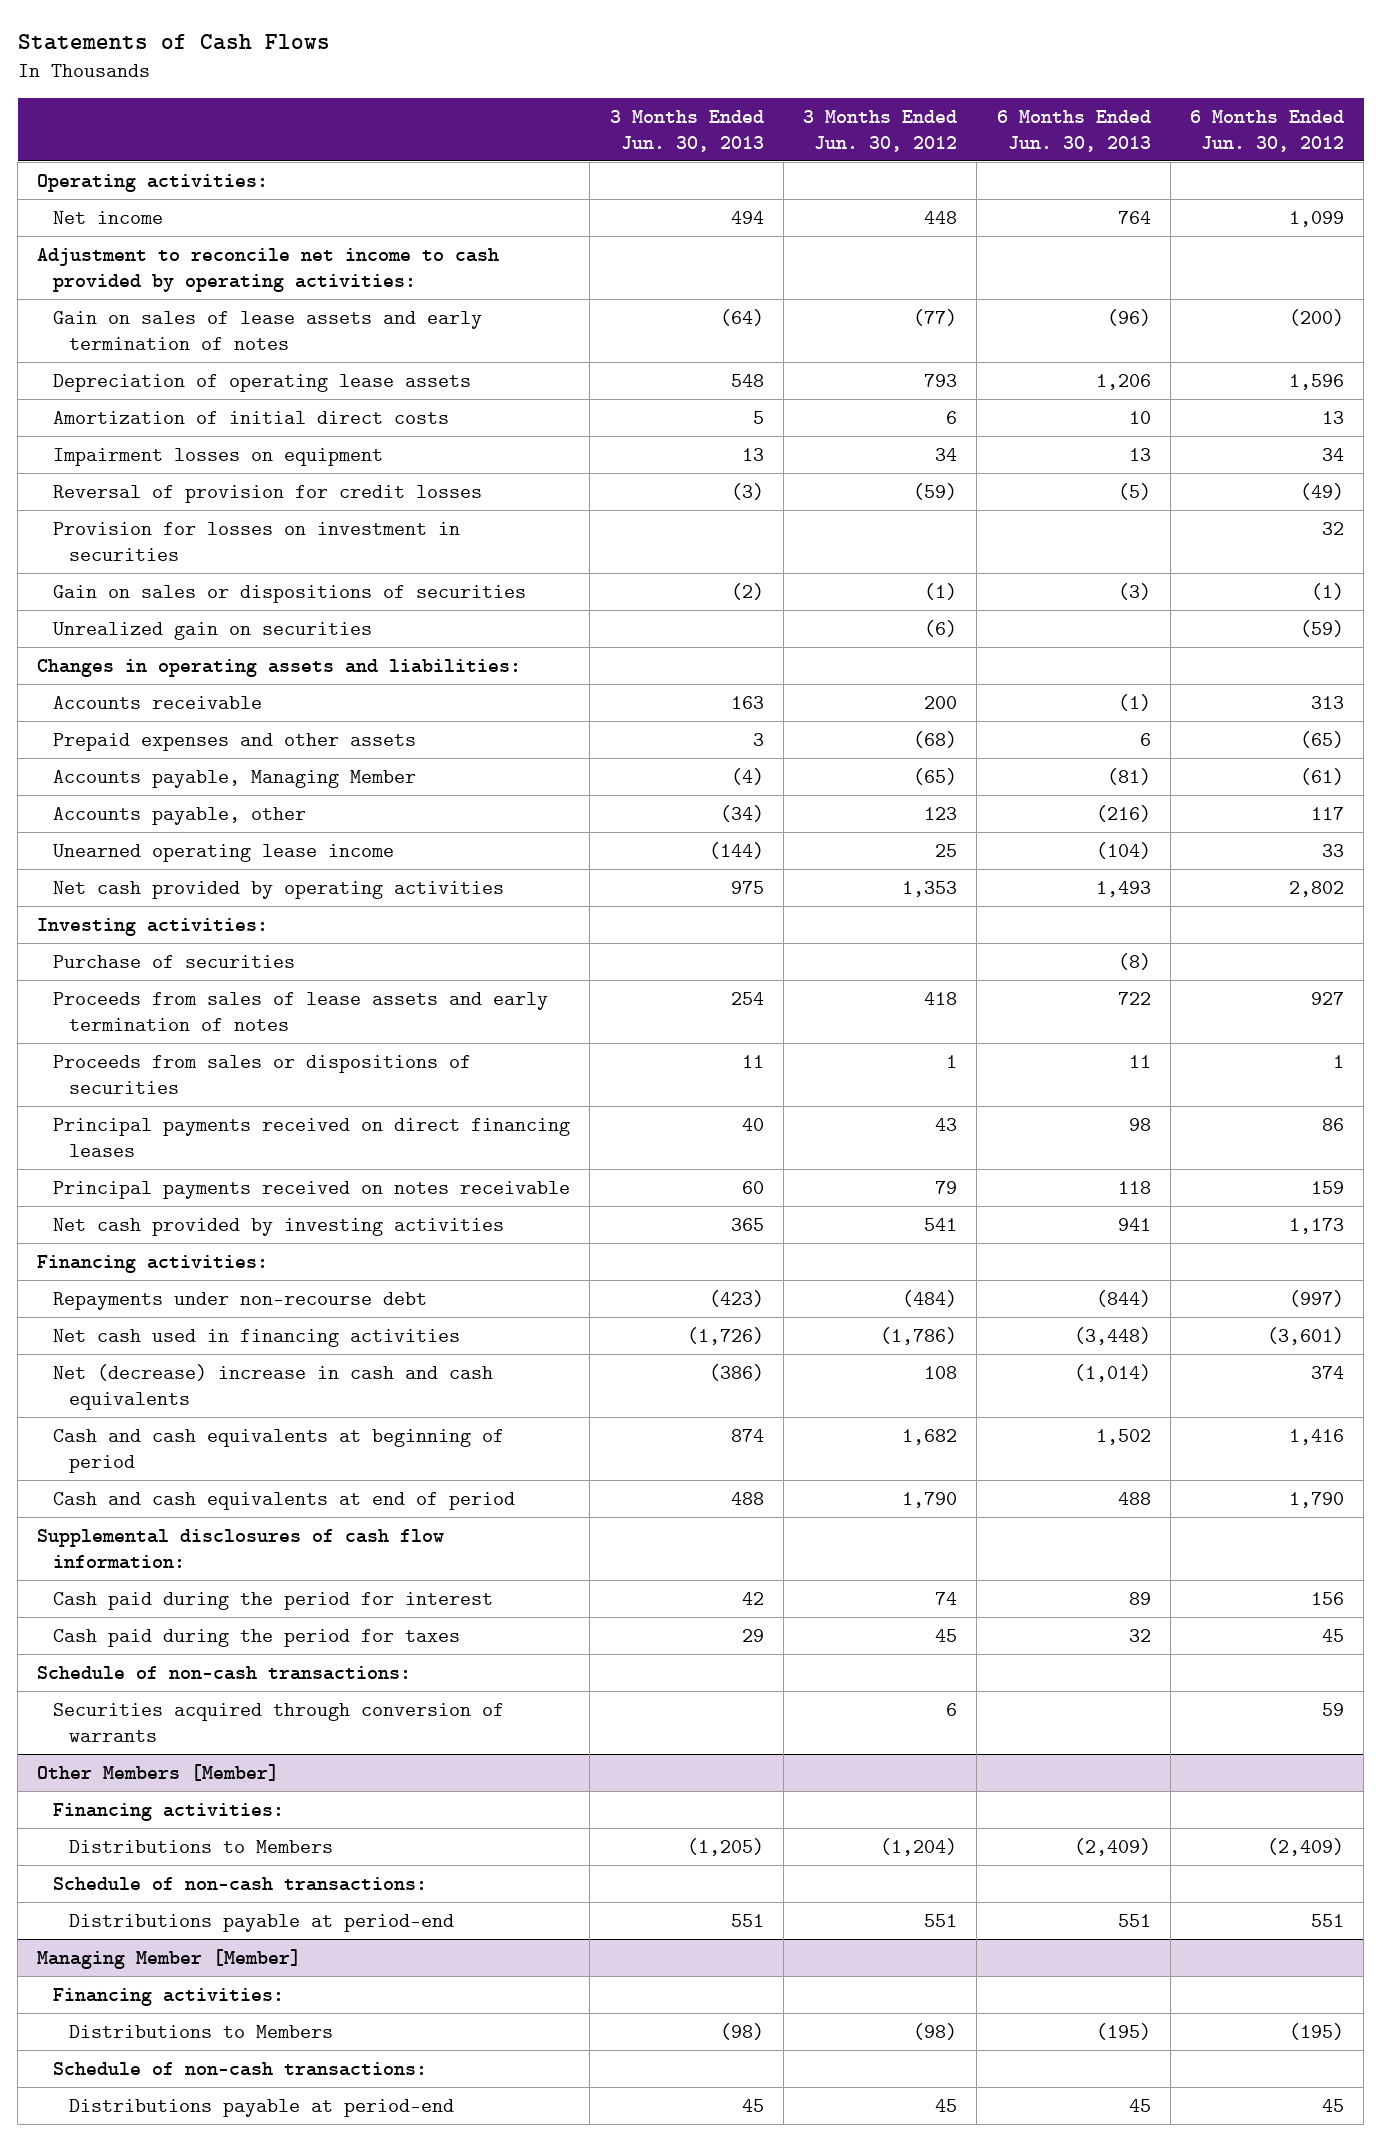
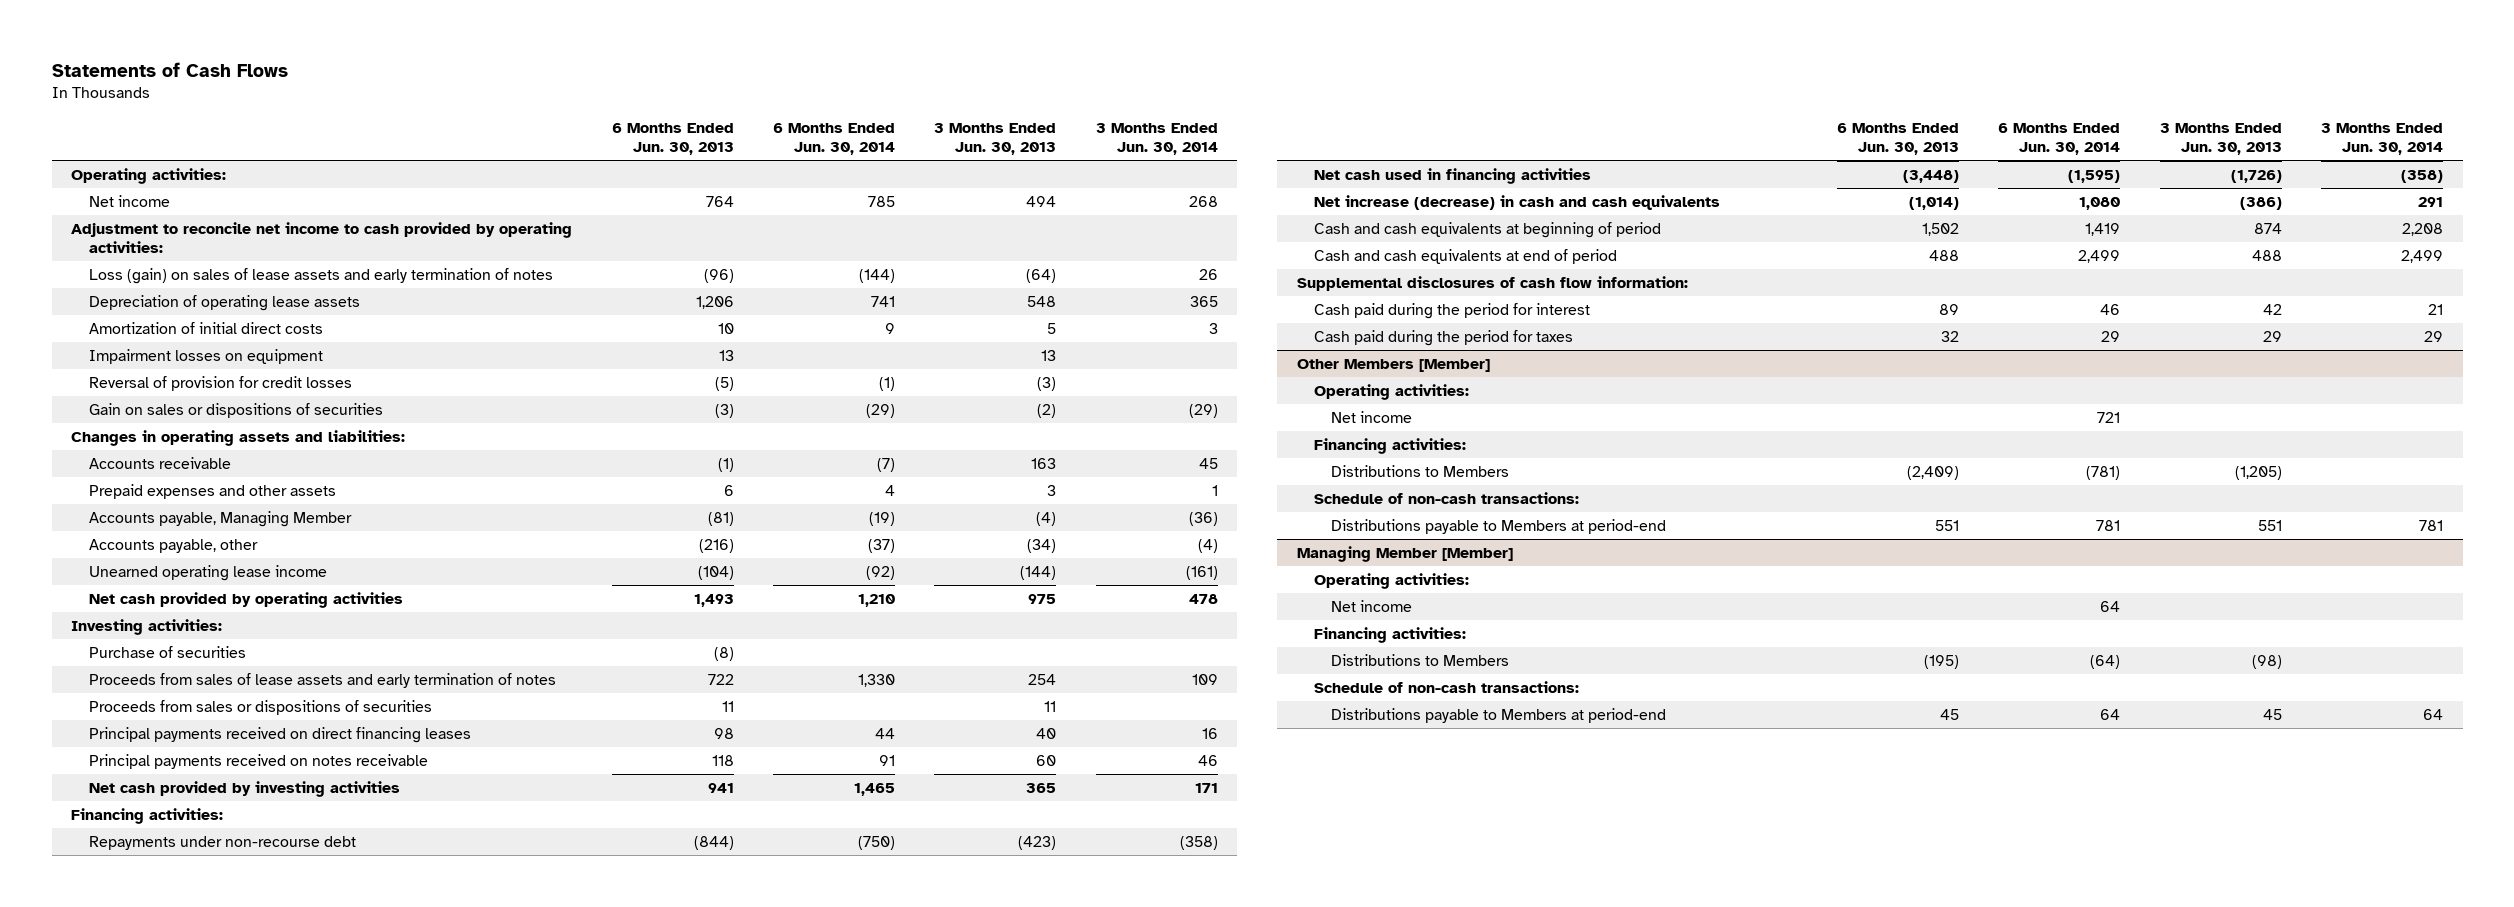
[803,109,958,152] 3 Months Ended Jun. 30, 2012 -> none
[1190,109,1345,152] 6 Months Ended Jun. 30, 2012 -> none
none -> [773,122,896,155] 6 Months Ended Jun. 30, 2014
none -> [1095,122,1218,155] 3 Months Ended Jun. 30, 2014
[53,310,483,350] Gain on sales of lease assets and early termination of notes -> [88,267,553,284] Loss (gain) on sales of lease assets and early termination of notes
[53,521,461,561] Provision for losses on investment in securities -> none
[53,621,373,640] Unrealized gain on securities -> none
[53,1363,494,1410] Net (decrease) increase in cash and cash equivalents -> [1314,194,1721,210] Net increase (decrease) in cash and cash equivalents
[37,1665,412,1680] Schedule of non-cash transactions: -> none
[53,1702,505,1742] Securities acquired through conversion of warrants -> none
none -> [1314,383,1470,400] Operating activities:
none -> [1331,410,1413,423] Net income
[68,1913,454,1932] Distributions payable at period-end -> [1331,518,1667,534] Distributions payable to Members at period-end
none -> [1314,572,1470,589] Operating activities:
none -> [1331,599,1413,612] Net income
[68,2098,454,2117] Distributions payable at period-end -> [1331,707,1667,723] Distributions payable to Members at period-end

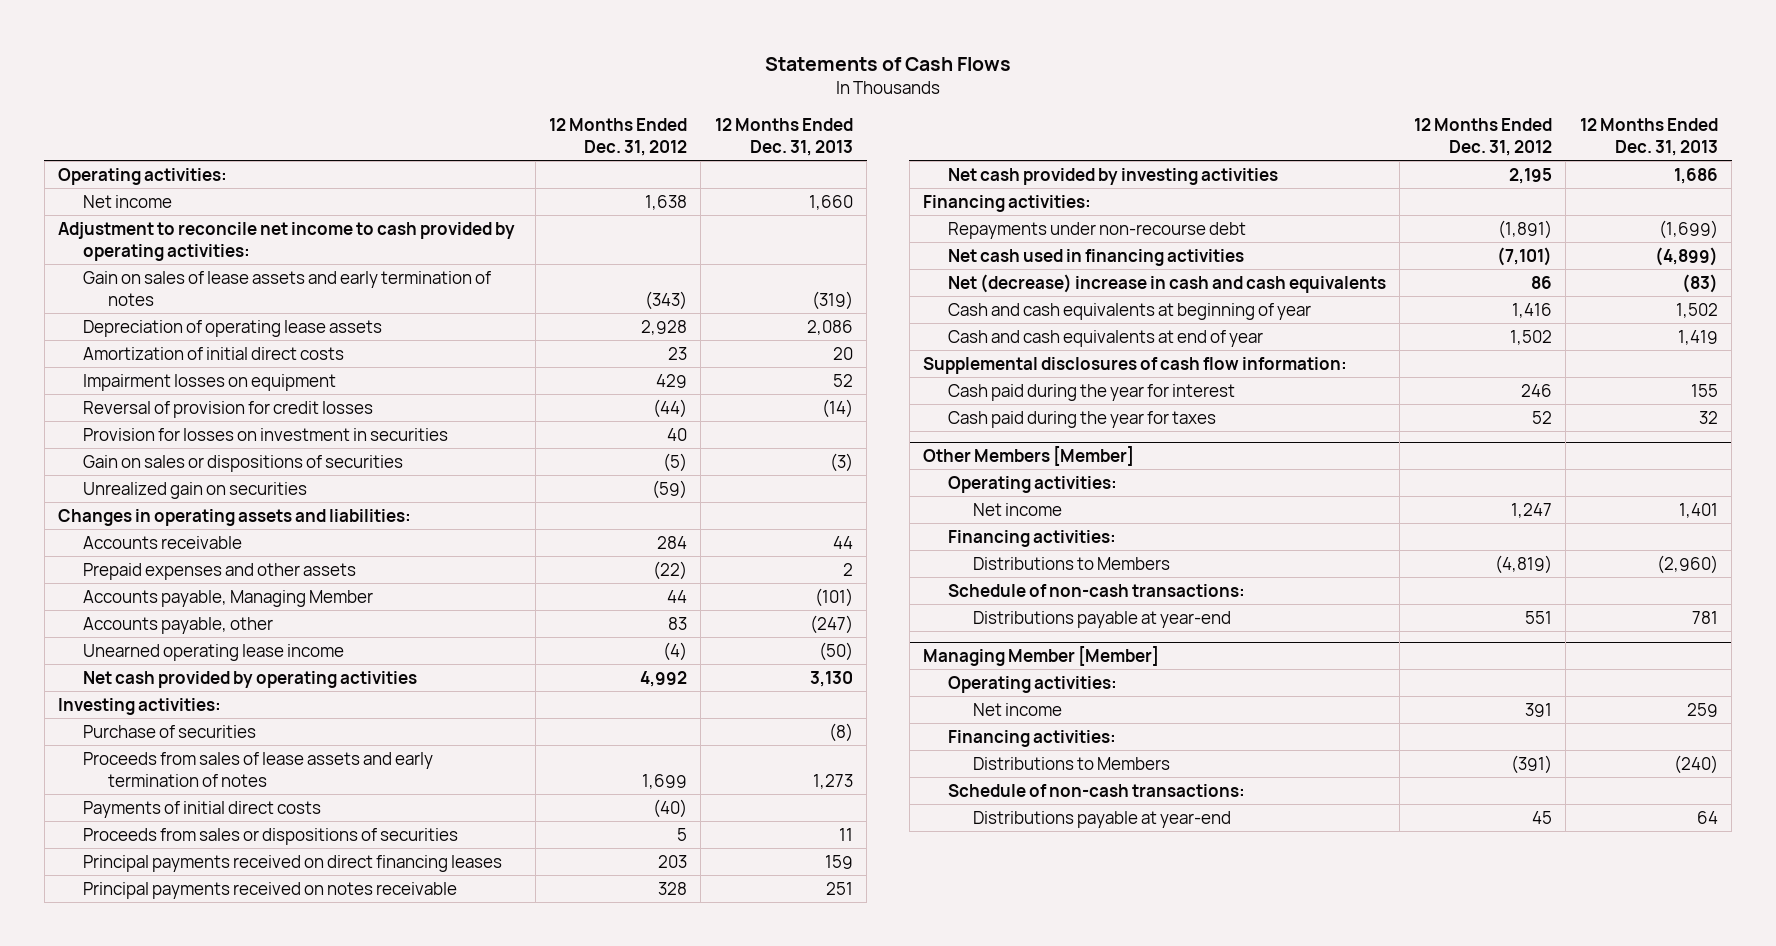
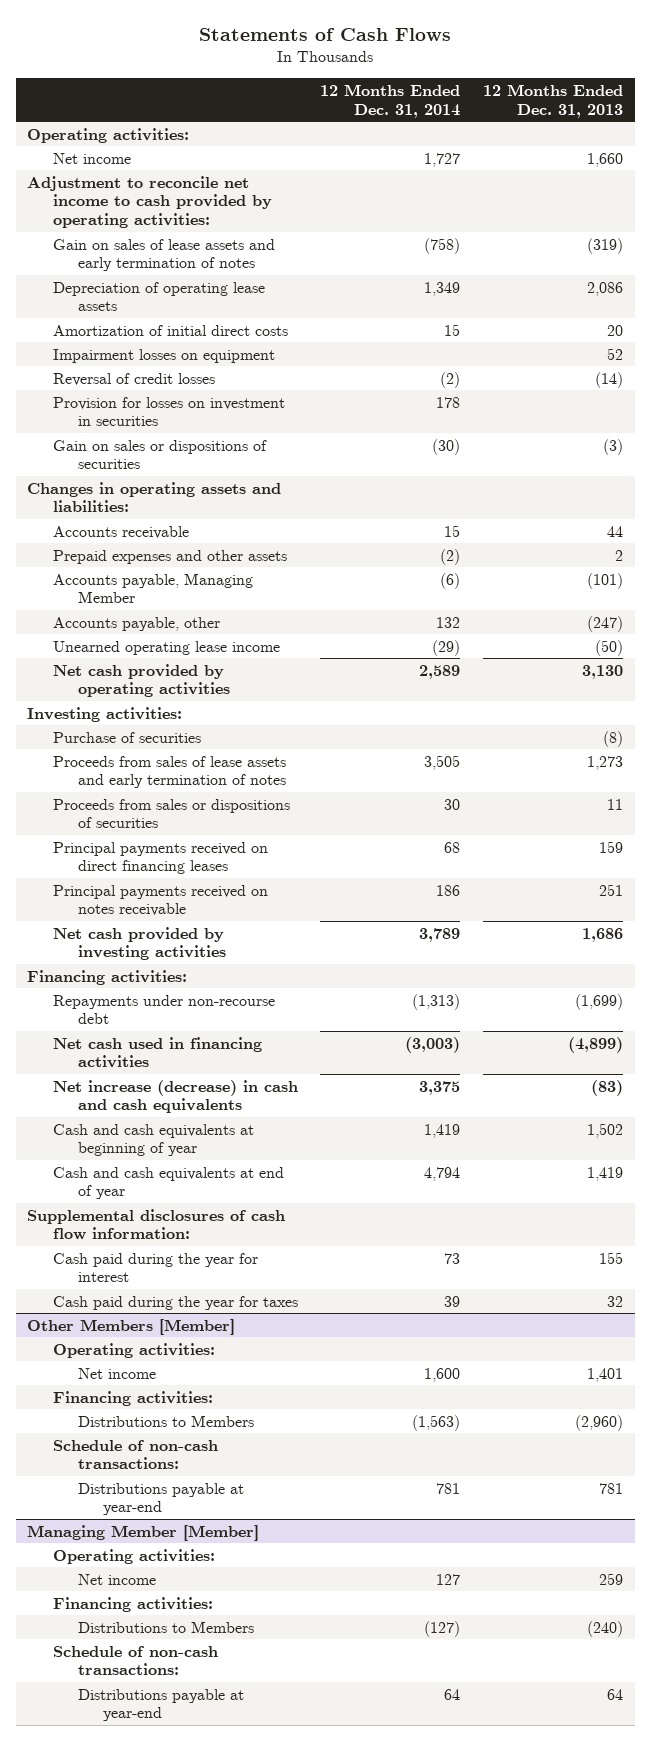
[548,117,687,156] 12 Months Ended Dec. 31, 2012 -> none
none -> [320,83,461,118] 12 Months Ended Dec. 31, 2014
[83,400,374,418] Reversal of provision for credit losses -> [52,372,215,386] Reversal of credit losses
[83,481,308,499] Unrealized gain on securities -> none
[83,800,322,818] Payments of initial direct costs -> none
[948,273,1387,293] Net (decrease) increase in cash and cash equivalents -> [52,1079,298,1114] Net increase (decrease) in cash and cash equivalents

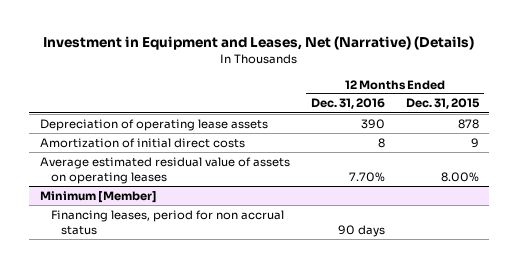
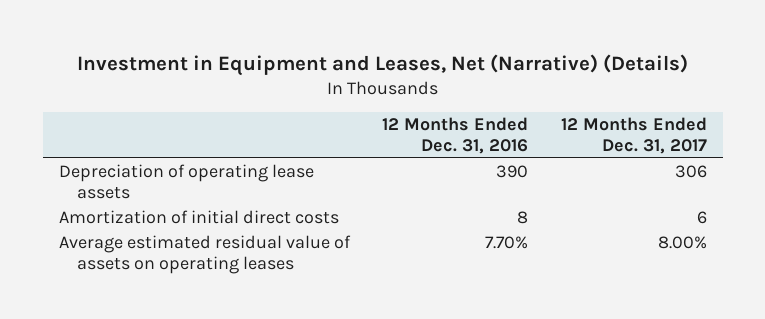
[405,98,480,110] Dec. 31, 2015 -> none
none -> [560,117,707,154] 12 Months Ended Dec. 31, 2017
[39,190,157,203] Minimum [Member] -> none
[50,209,284,235] Financing leases, period for non accrual status -> none

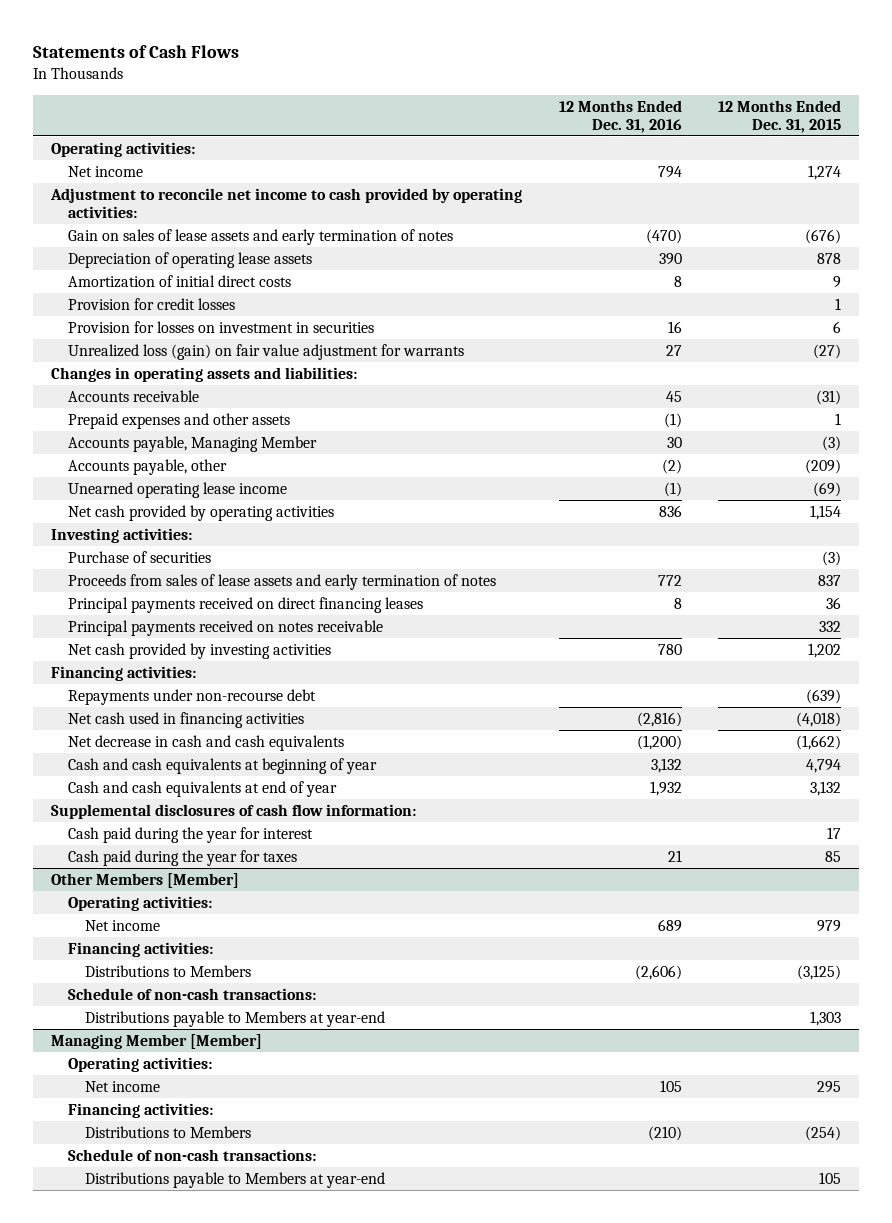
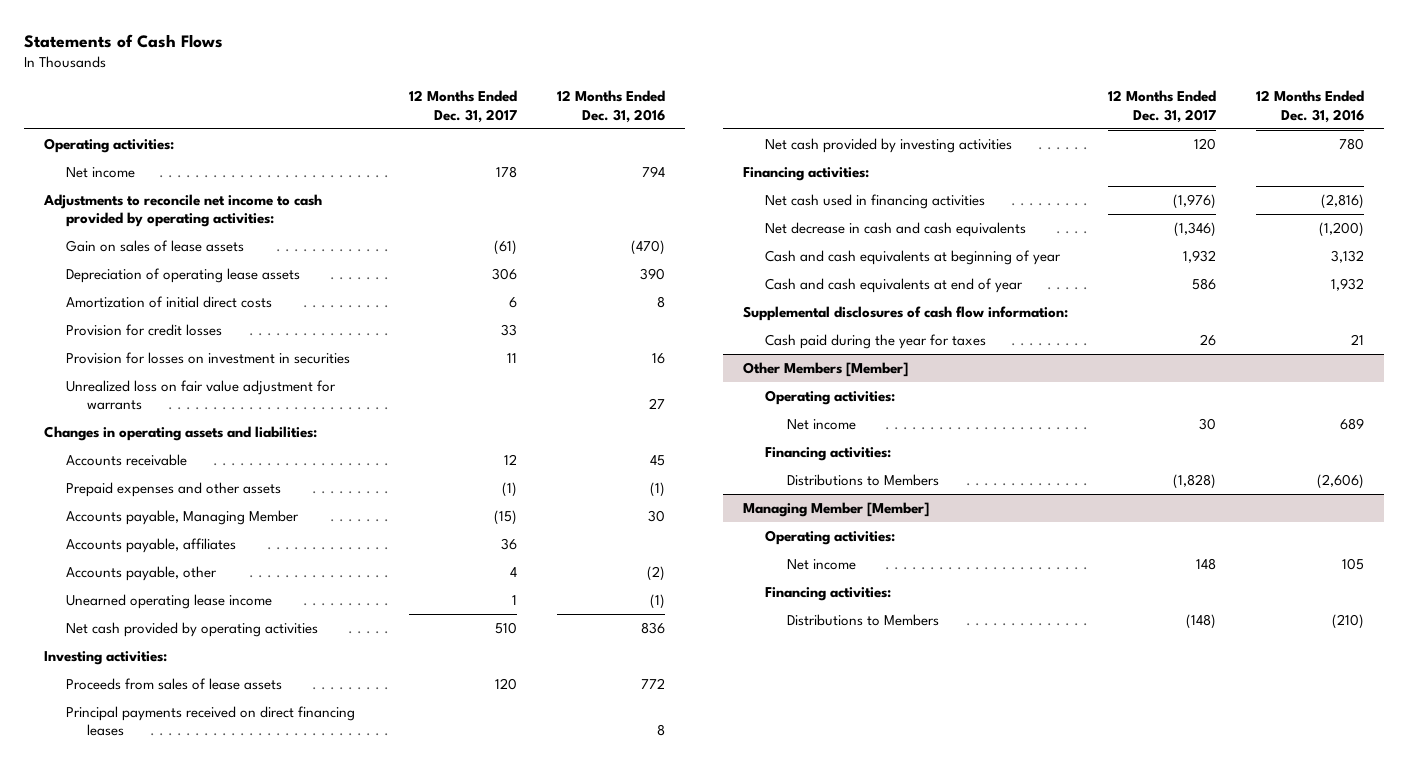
[717,99,841,133] 12 Months Ended Dec. 31, 2015 -> none
none -> [408,90,517,123] 12 Months Ended Dec. 31, 2017
[50,187,523,219] Adjustment to reconcile net income to cash provided by operating activities: -> [42,193,322,228] Adjustments to reconcile net income to cash provided by operating activities:
[68,228,454,245] Gain on sales of lease assets and early termination of notes -> [65,239,244,252] Gain on sales of lease assets
[68,343,465,360] Unrealized loss (gain) on fair value adjustment for warrants -> [65,379,336,411] Unrealized loss on fair value adjustment for warrants
none -> [65,537,236,553] Accounts payable, affiliates
[68,550,212,563] Purchase of securities -> none
[68,573,497,590] Proceeds from sales of lease assets and early termination of notes -> [65,677,282,690] Proceeds from sales of lease assets
[68,619,384,636] Principal payments received on notes receivable -> none
[68,688,317,705] Repayments under non-recourse debt -> none
[68,826,314,843] Cash paid during the year for interest -> none
[68,987,317,1000] Schedule of non-cash transactions: -> none
[85,1010,386,1027] Distributions payable to Members at year-end -> none
[68,1148,317,1161] Schedule of non-cash transactions: -> none
[85,1171,386,1188] Distributions payable to Members at year-end -> none

